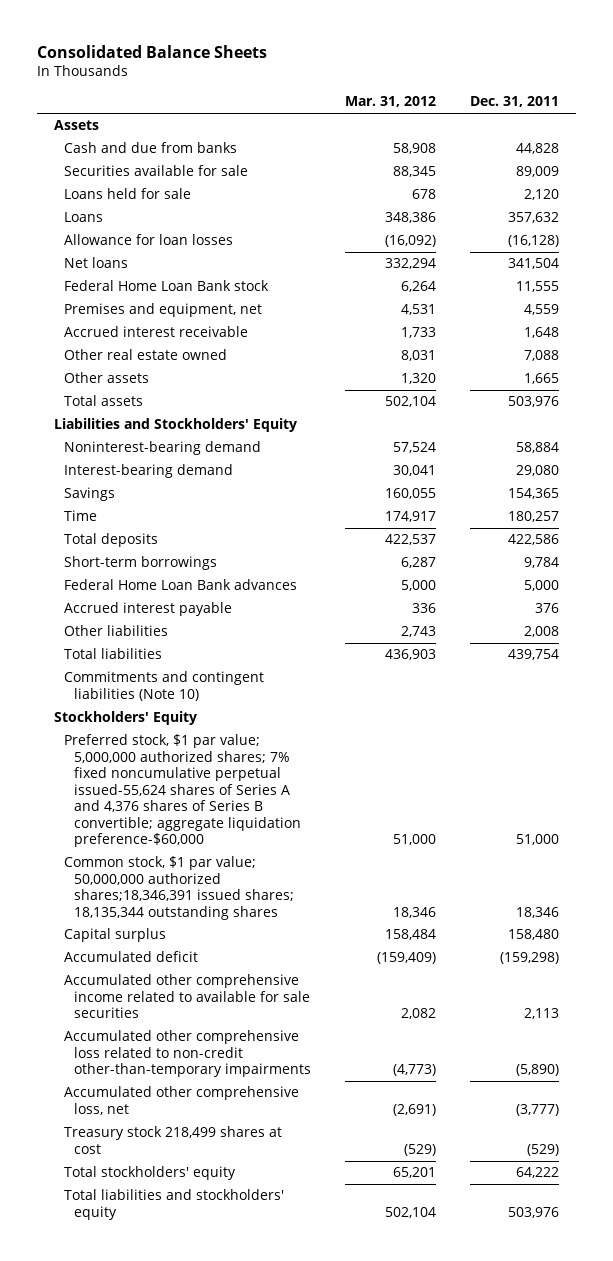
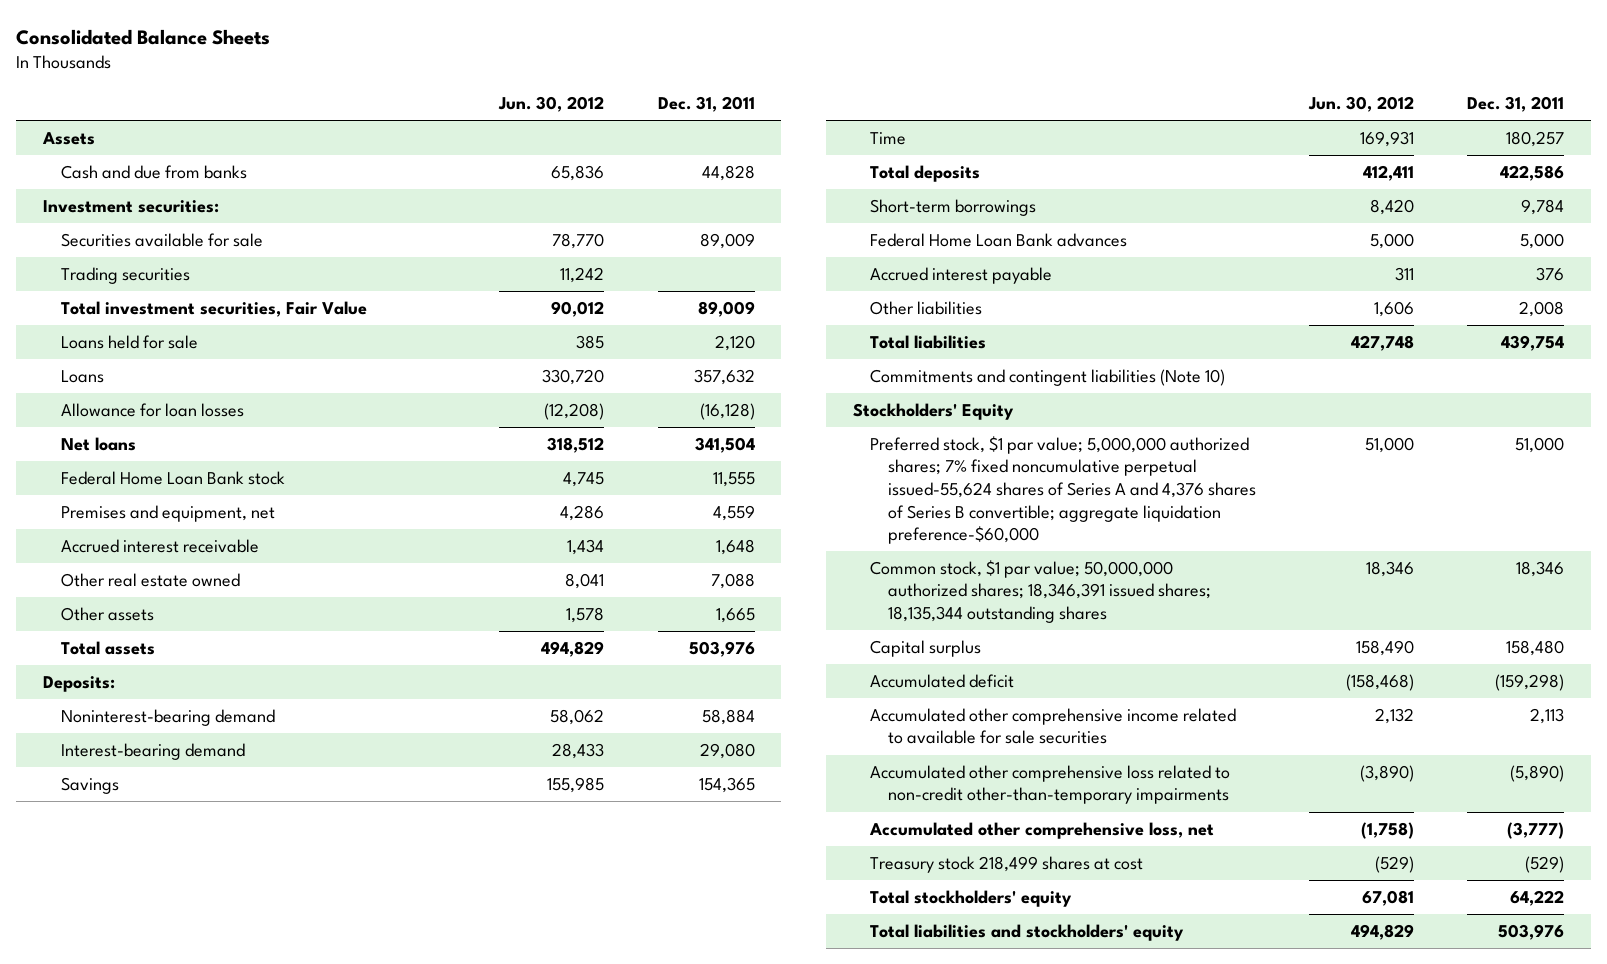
[345,96,437,108] Mar. 31, 2012 -> none
none -> [498,96,605,113] Jun. 30, 2012
none -> [43,199,220,213] Investment securities:
none -> [60,266,190,284] Trading securities
none -> [60,300,367,317] Total investment securities, Fair Value
[53,418,297,433] Liabilities and Stockholders' Equity -> none
none -> [43,675,116,692] Deposits:
[64,856,295,920] Common stock, $1 par value; 50,000,000 authorized shares;18,346,391 issued shares; 18,135,344 outstanding shares -> [870,559,1211,624] Common stock, $1 par value; 50,000,000 authorized shares; 18,346,391 issued shares; 18,135,344 outstanding shares

